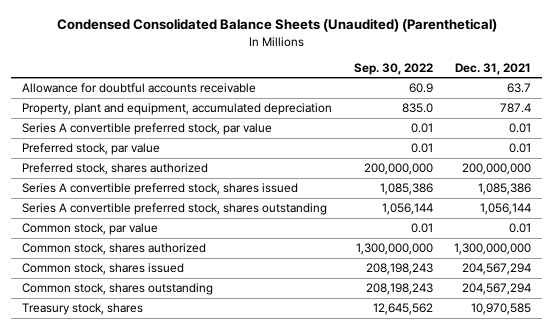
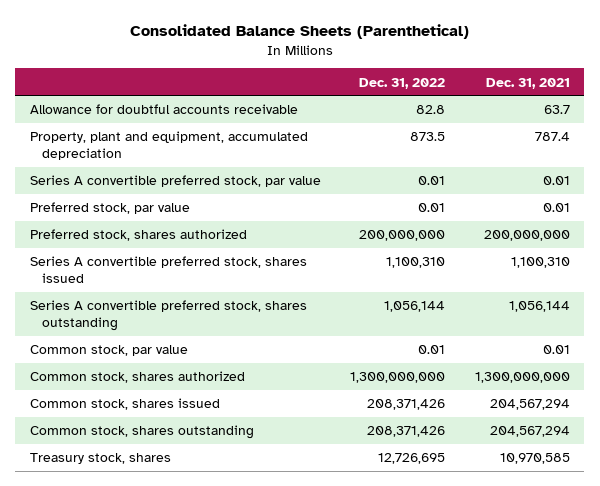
[56,18,497,33] Condensed Consolidated Balance Sheets (Unaudited) (Parenthetical) -> [129,24,469,40] Consolidated Balance Sheets (Parenthetical)
[353,62,433,75] Sep. 30, 2022 -> none
none -> [359,77,446,89] Dec. 31, 2022
[478,183,532,196] 1,085,386 -> [510,257,570,269] 1,100,310

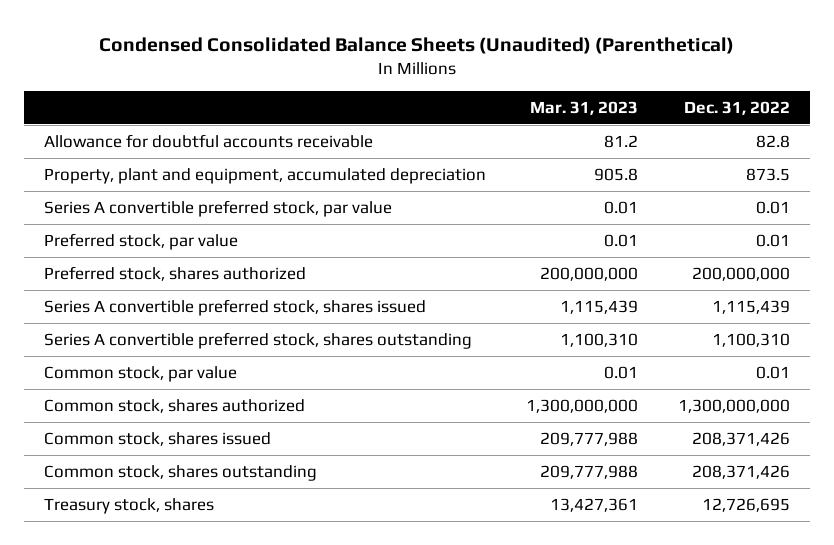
[129,24,469,40] Consolidated Balance Sheets (Parenthetical) -> [99,37,735,55] Condensed Consolidated Balance Sheets (Unaudited) (Parenthetical)
[485,77,570,89] Dec. 31, 2021 -> none
none -> [530,101,639,116] Mar. 31, 2023
[386,257,446,269] 1,100,310 -> [712,299,791,314] 1,115,439
[384,301,446,313] 1,056,144 -> [712,332,791,347] 1,100,310

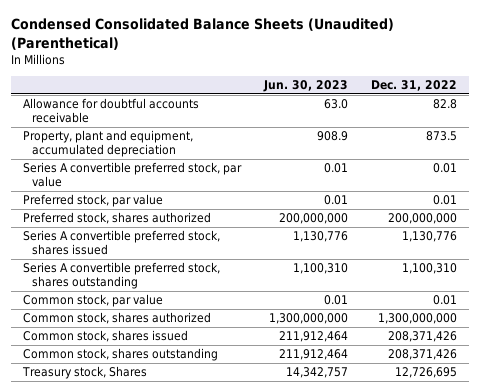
[530,101,639,116] Mar. 31, 2023 -> none
none -> [262,80,348,93] Jun. 30, 2023
[712,299,791,314] 1,115,439 -> [402,231,458,243] 1,130,776
[44,497,215,514] Treasury stock, shares -> [21,366,147,380] Treasury stock, Shares

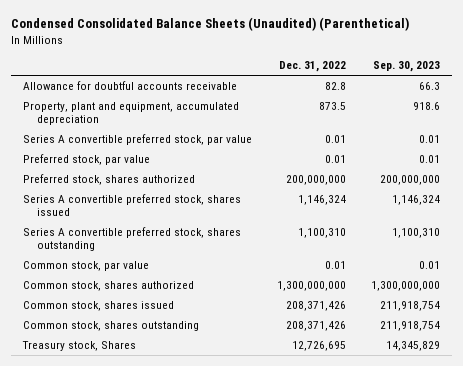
[262,80,348,93] Jun. 30, 2023 -> none
none -> [372,61,440,73] Sep. 30, 2023
[402,231,458,243] 1,130,776 -> [297,195,346,206] 1,146,324

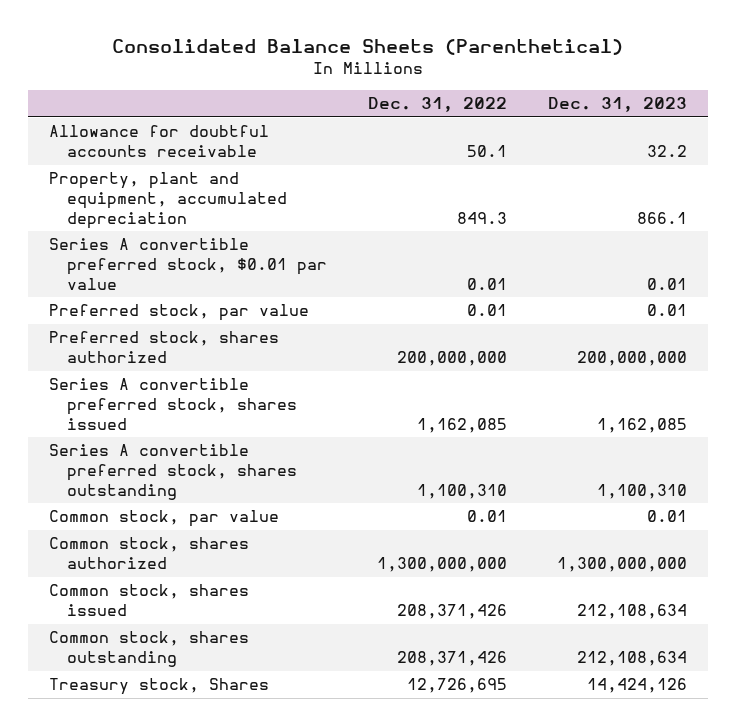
[10,17,409,32] Condensed Consolidated Balance Sheets (Unaudited) (Parenthetical) -> [112,38,624,55] Consolidated Balance Sheets (Parenthetical)
[372,61,440,73] Sep. 30, 2023 -> none
none -> [548,97,688,113] Dec. 31, 2023
[324,82,346,91] 82.8 -> [467,145,508,158] 50.1
[318,102,346,111] 873.5 -> [457,211,508,224] 849.3
[23,134,253,146] Series A convertible preferred stock, par value -> [48,238,327,290] Series A convertible preferred stock, $0.01 par value
[297,195,346,206] 1,146,324 -> [417,417,508,433] 1,162,085

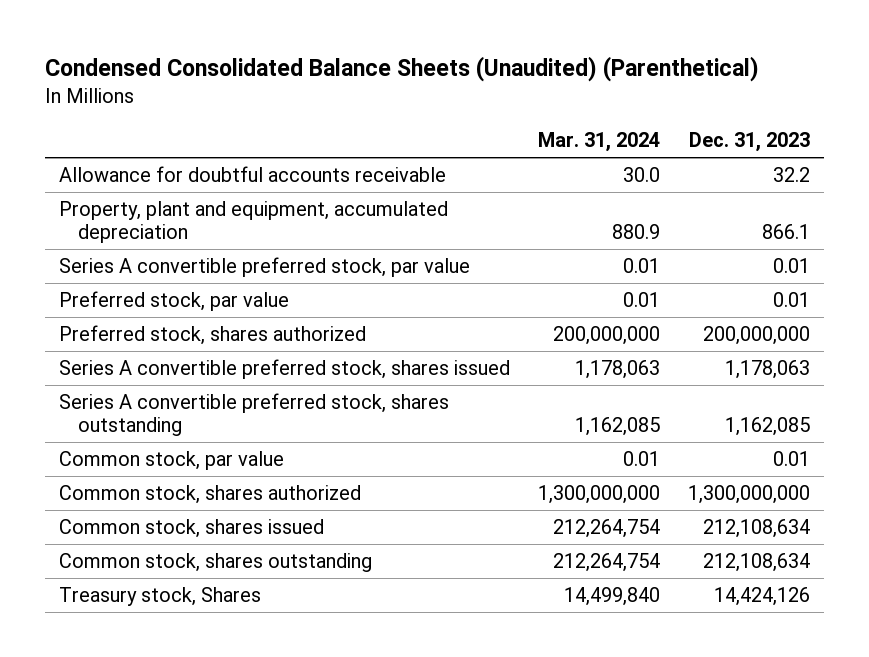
[112,38,624,55] Consolidated Balance Sheets (Parenthetical) -> [44,56,759,83] Condensed Consolidated Balance Sheets (Unaudited) (Parenthetical)
[368,97,508,113] Dec. 31, 2022 -> none
none -> [538,132,661,153] Mar. 31, 2024
[48,238,327,290] Series A convertible preferred stock, $0.01 par value -> [59,257,471,278] Series A convertible preferred stock, par value
[597,417,688,433] 1,162,085 -> [725,360,811,380] 1,178,063
[597,483,688,499] 1,100,310 -> [725,417,811,437] 1,162,085

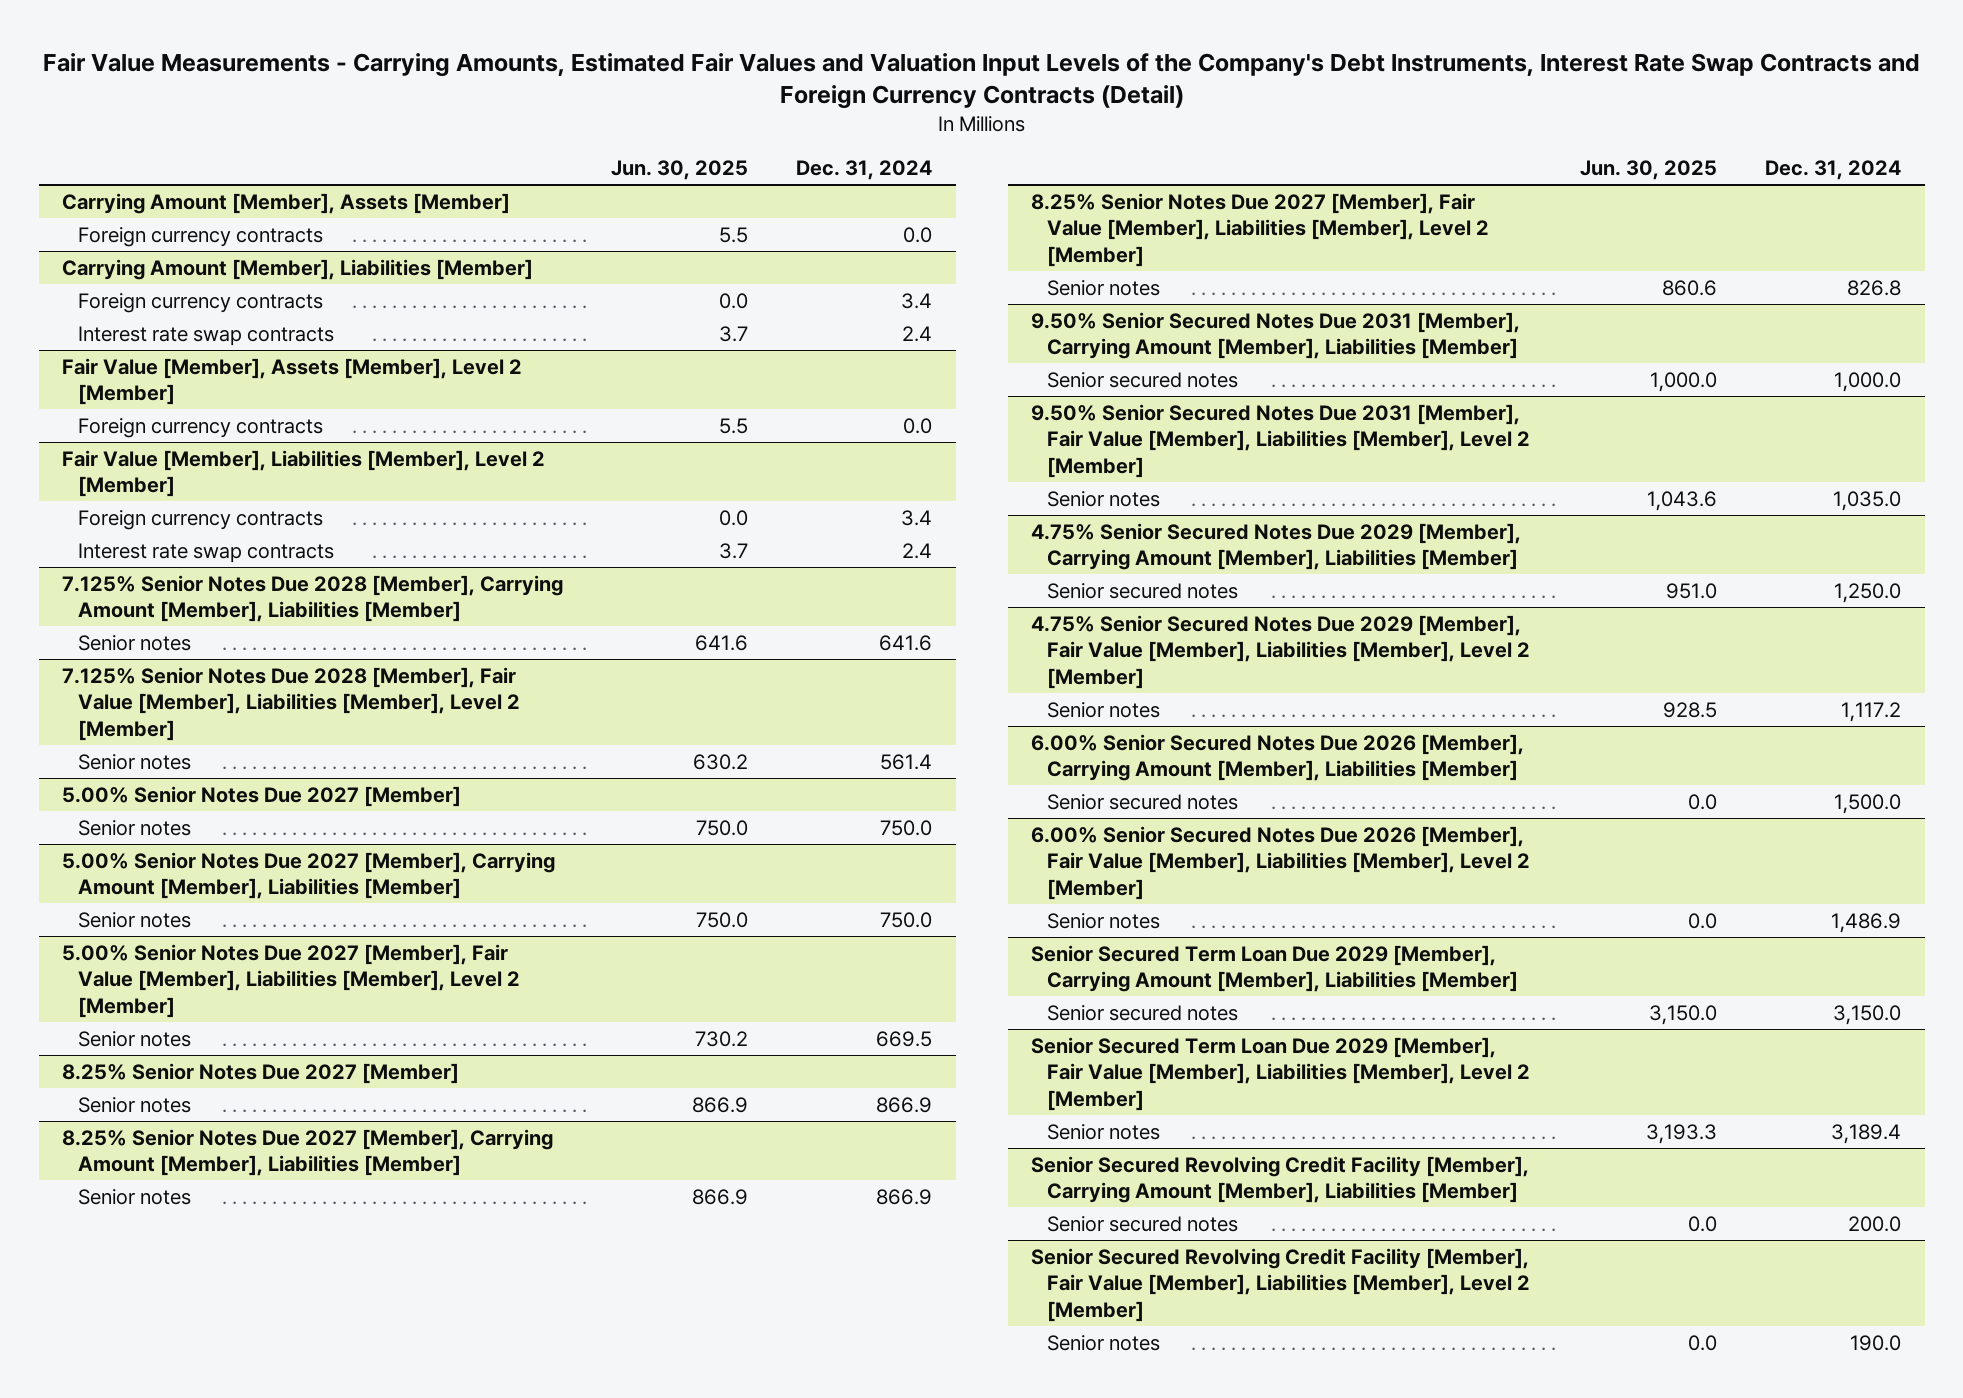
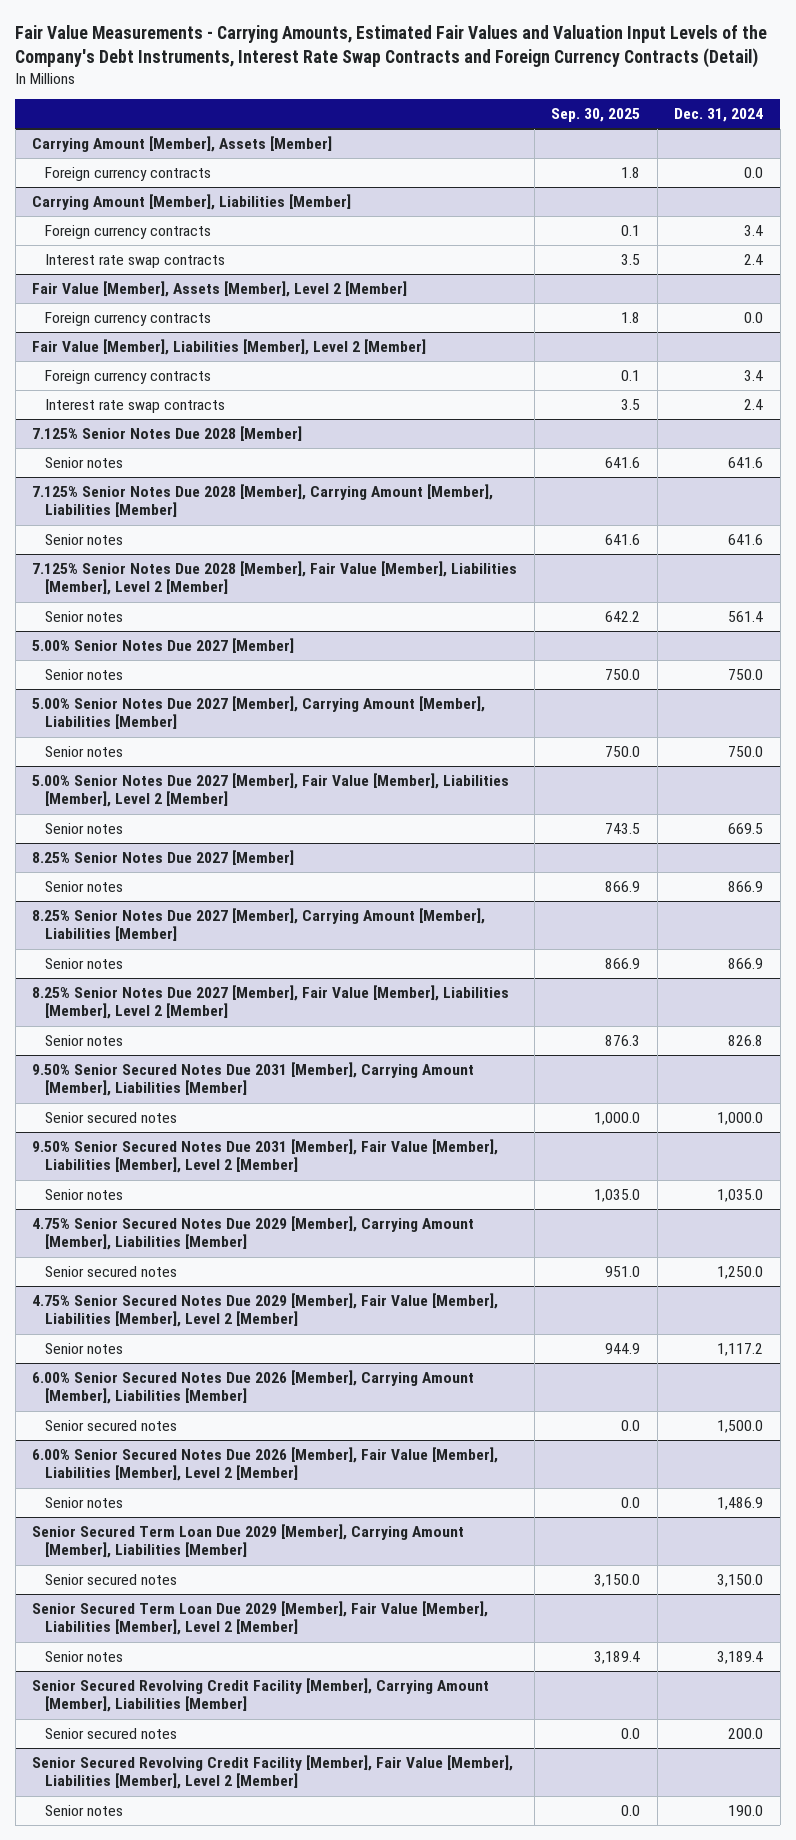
[611,160,749,181] Jun. 30, 2025 -> none
none -> [551,108,641,123] Sep. 30, 2025
none -> [32,426,303,442] 7.125% Senior Notes Due 2028 [Member]
none -> [45,457,124,469] Senior notes

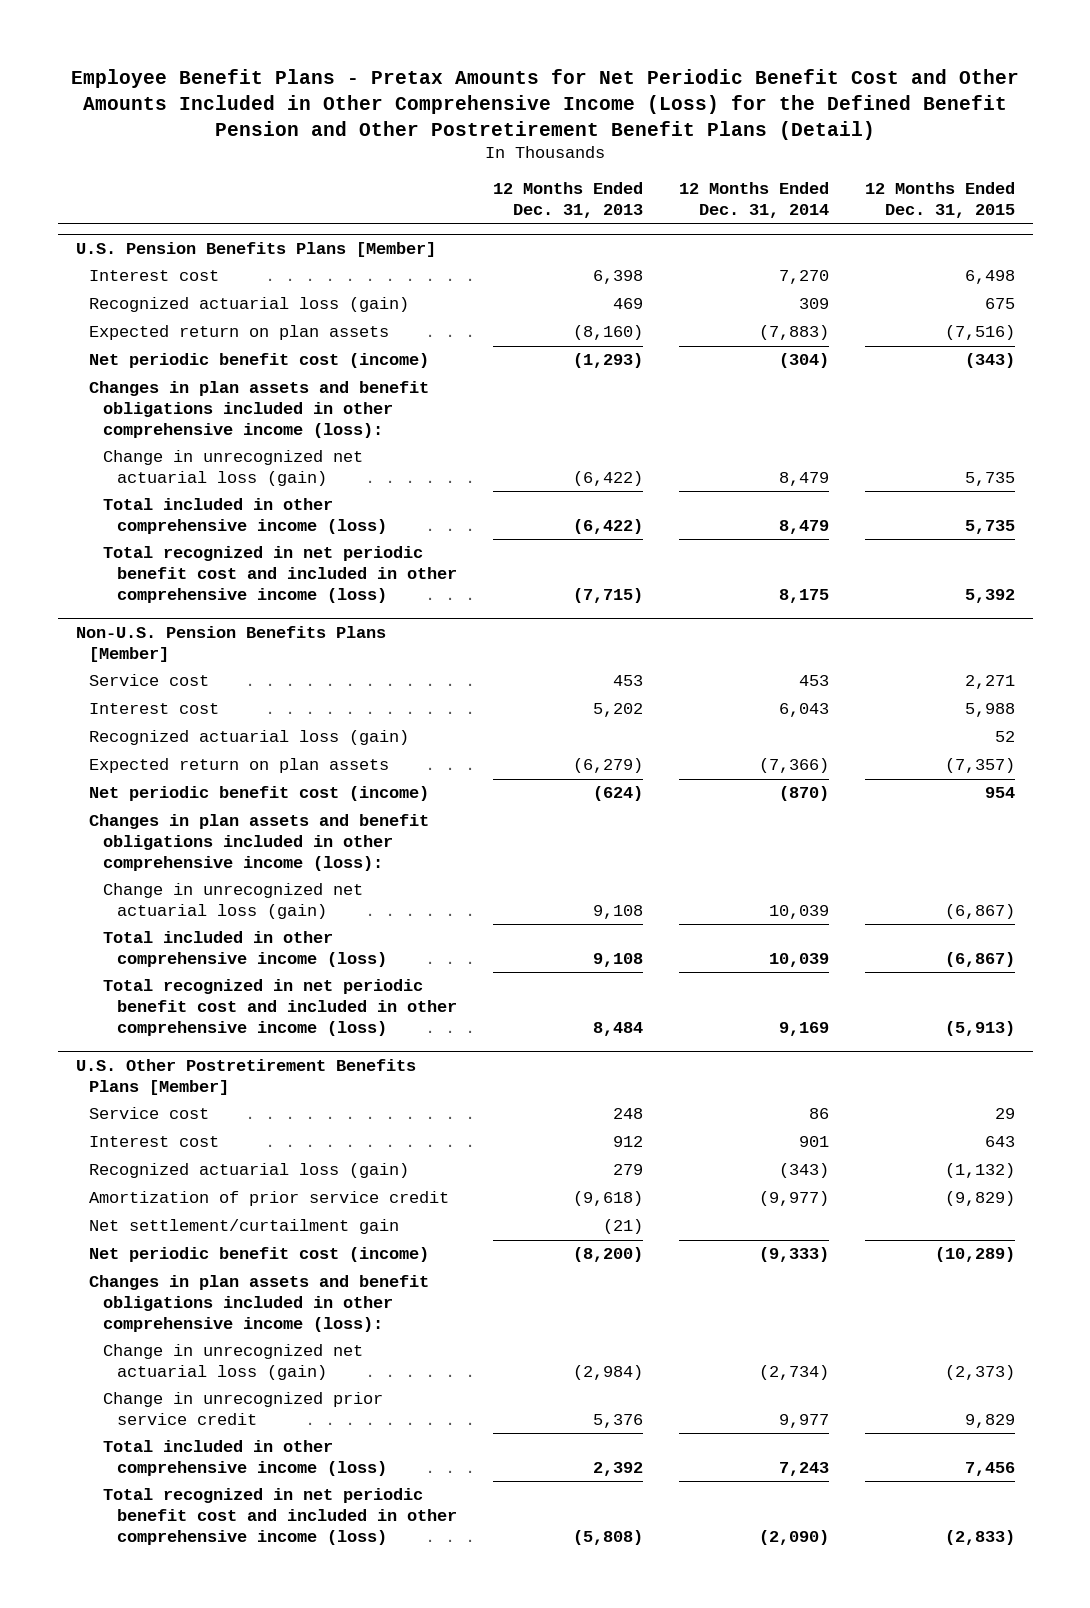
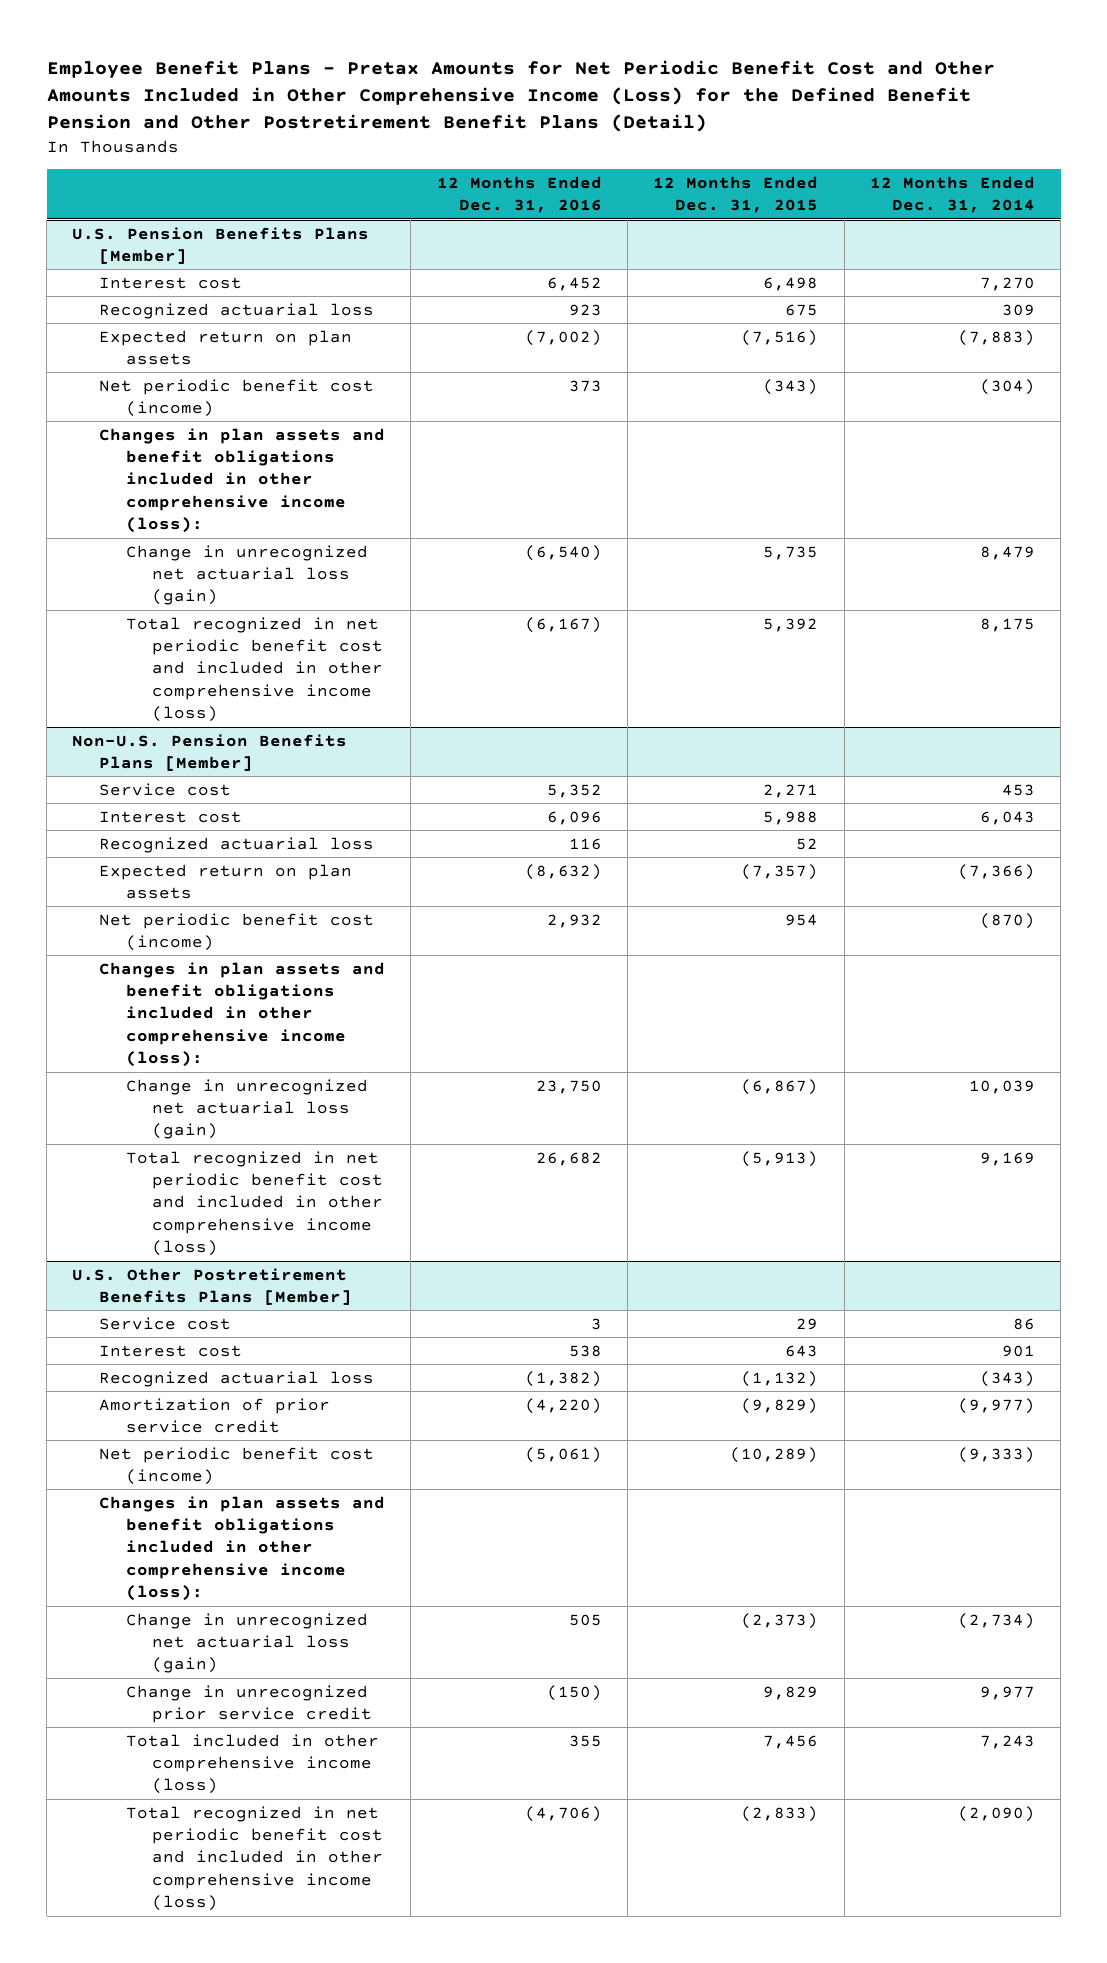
[493,182,644,219] 12 Months Ended Dec. 31, 2013 -> none
none -> [436,175,602,214] 12 Months Ended Dec. 31, 2016
[89,297,410,313] Recognized actuarial loss (gain) -> [99,302,375,319] Recognized actuarial loss
[103,498,388,535] Total included in other comprehensive income (loss) -> none
[89,730,410,746] Recognized actuarial loss (gain) -> [99,836,375,853] Recognized actuarial loss
[103,931,388,968] Total included in other comprehensive income (loss) -> none
[89,1163,410,1179] Recognized actuarial loss (gain) -> [99,1370,375,1387] Recognized actuarial loss
[89,1219,400,1235] Net settlement/curtailment gain -> none

